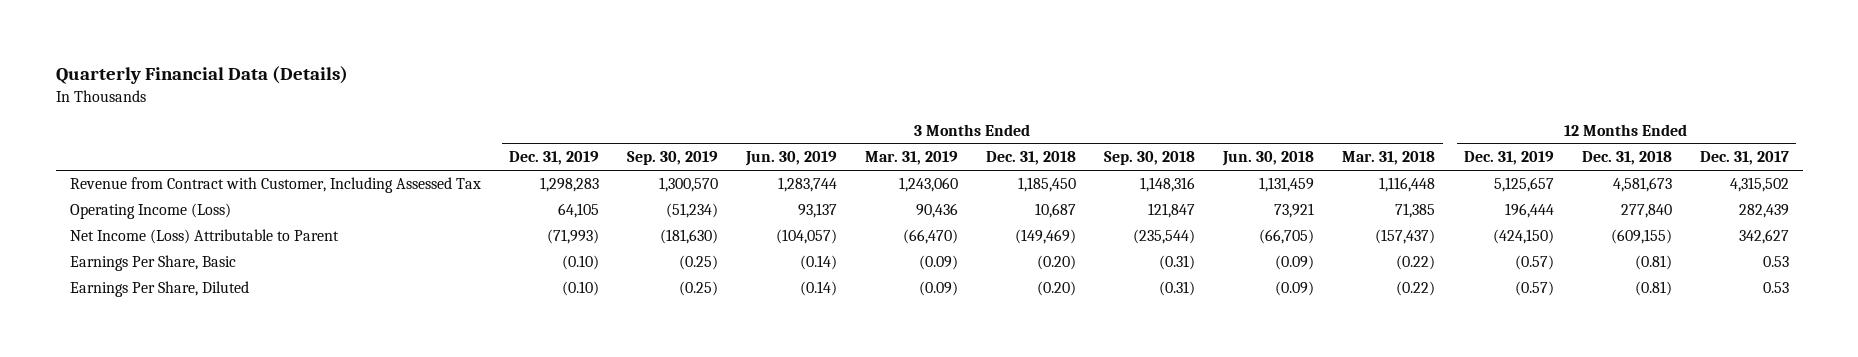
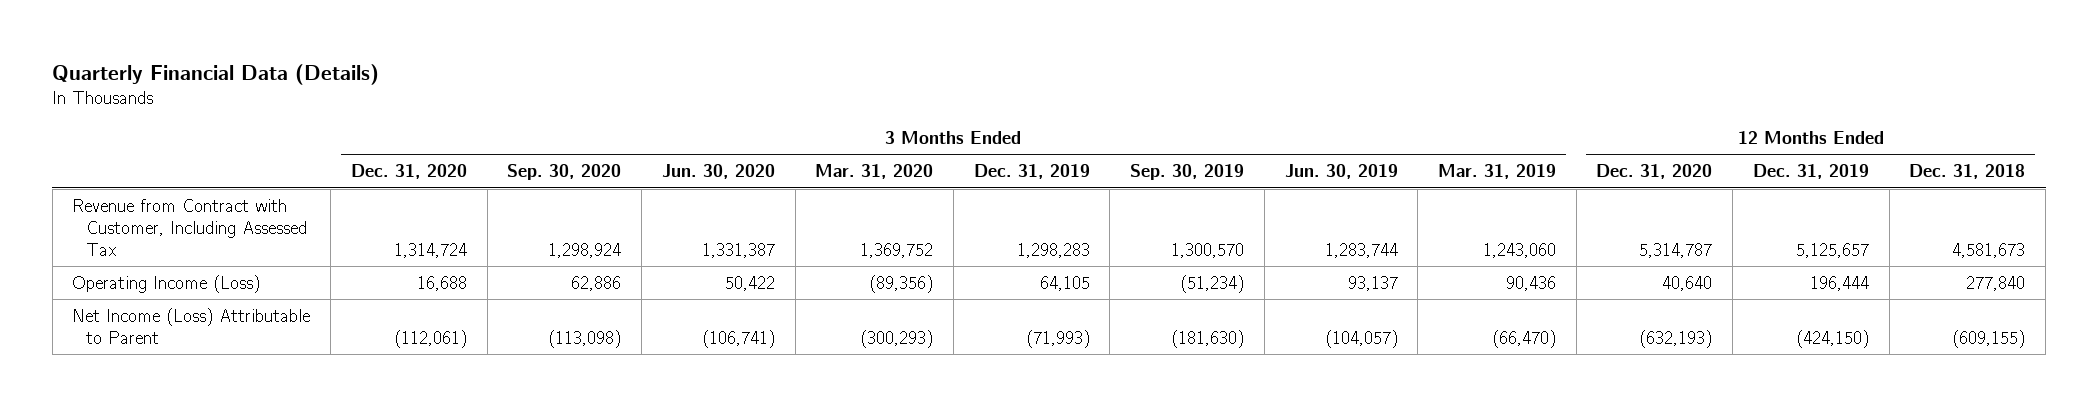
[986,151,1077,166] Dec. 31, 2018 -> none
[1104,151,1196,166] Sep. 30, 2018 -> none
[1222,151,1315,167] Jun. 30, 2018 -> none
[1342,151,1436,166] Mar. 31, 2018 -> none
[1699,151,1789,166] Dec. 31, 2017 -> none
none -> [350,164,467,180] Dec. 31, 2020
none -> [507,164,622,181] Sep. 30, 2020
none -> [661,164,775,180] Jun. 30, 2020
none -> [815,164,934,180] Mar. 31, 2020
none -> [1596,164,1713,180] Dec. 31, 2020
[69,255,236,272] Earnings Per Share, Basic -> none
[69,281,249,298] Earnings Per Share, Diluted -> none

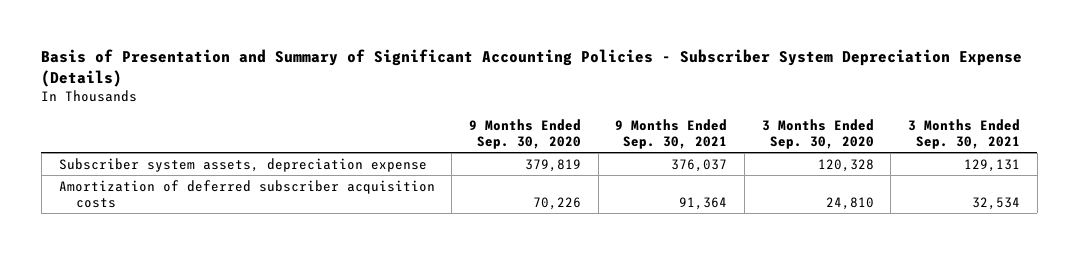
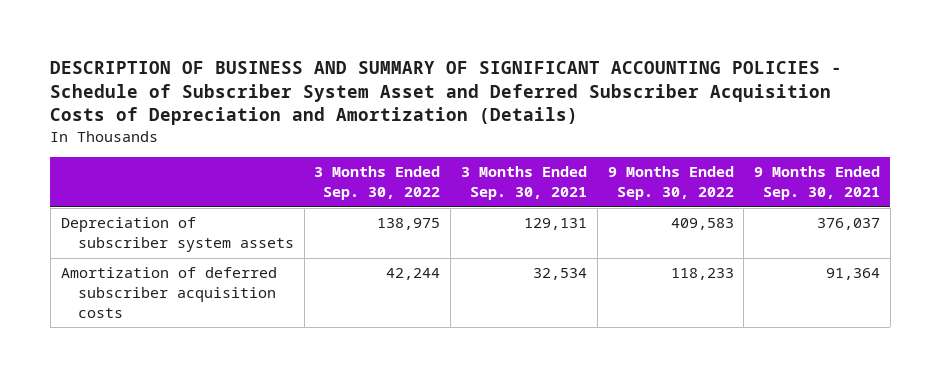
[41,49,1023,87] Basis of Presentation and Summary of Significant Accounting Policies - Subscriber System Depreciation Expense (Details) -> [50,60,843,126] DESCRIPTION OF BUSINESS AND SUMMARY OF SIGNIFICANT ACCOUNTING POLICIES - Schedule of Subscriber System Asset and Deferred Subscriber Acquisition Costs of Depreciation and Amortization (Details)
[468,118,581,149] 9 Months Ended Sep. 30, 2020 -> none
[761,118,874,149] 3 Months Ended Sep. 30, 2020 -> none
none -> [314,166,441,201] 3 Months Ended Sep. 30, 2022
none -> [607,166,734,201] 9 Months Ended Sep. 30, 2022
[58,157,427,172] Subscriber system assets, depreciation expense -> [60,217,294,253] Depreciation of subscriber system assets

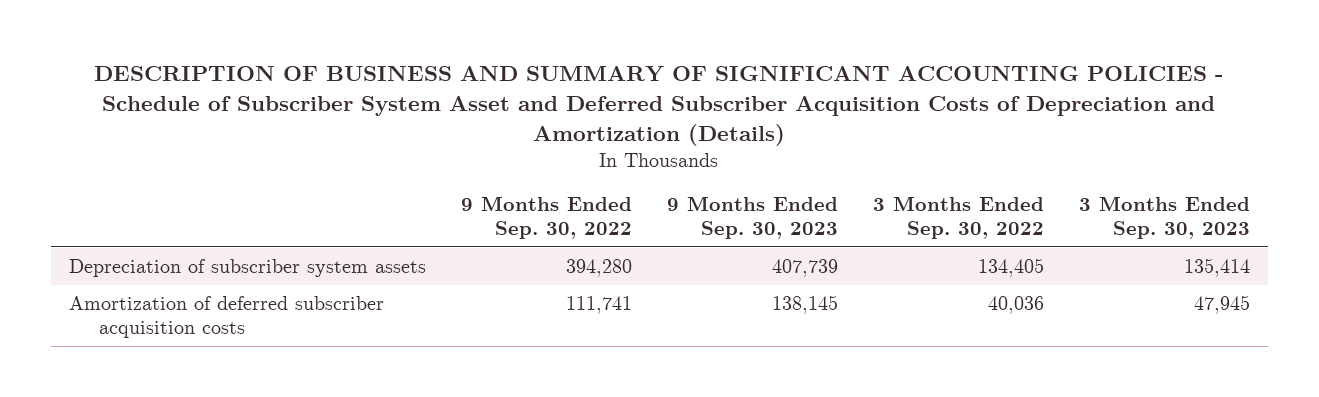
[461,166,588,201] 3 Months Ended Sep. 30, 2021 -> none
[754,166,881,201] 9 Months Ended Sep. 30, 2021 -> none
none -> [666,196,838,240] 9 Months Ended Sep. 30, 2023
none -> [1079,196,1251,240] 3 Months Ended Sep. 30, 2023
[377,218,441,231] 138,975 -> [978,258,1045,278] 134,405
[670,218,734,231] 409,583 -> [565,259,632,278] 394,280
[386,268,441,281] 42,244 -> [988,296,1045,315] 40,036
[670,268,734,281] 118,233 -> [565,296,632,315] 111,741

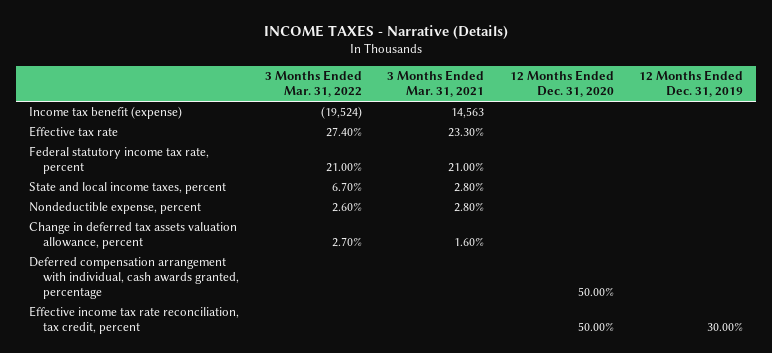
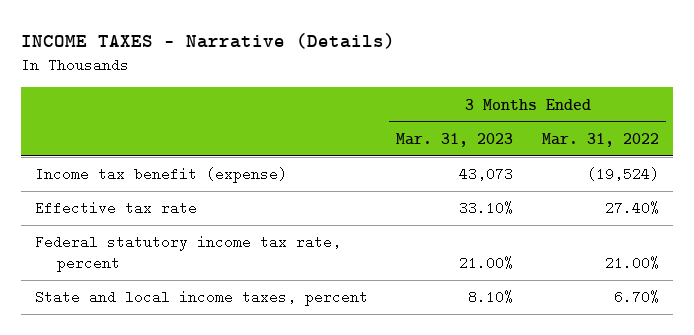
[387,70,485,98] 3 Months Ended Mar. 31, 2021 -> none
[509,70,614,98] 12 Months Ended Dec. 31, 2020 -> none
[639,70,744,98] 12 Months Ended Dec. 31, 2019 -> none
none -> [396,132,514,147] Mar. 31, 2023
[28,202,201,215] Nondeductible expense, percent -> none
[28,222,237,250] Change in deferred tax assets valuation allowance, percent -> none
[28,257,240,299] Deferred compensation arrangement with individual, cash awards granted, percentage -> none
[28,306,239,335] Effective income tax rate reconciliation, tax credit, percent -> none

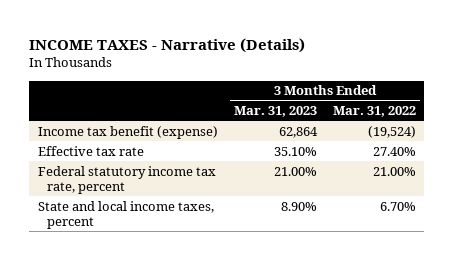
[459,167,514,182] 43,073 -> [278,126,318,138] 62,864
[459,201,514,216] 33.10% -> [273,146,317,156] 35.10%
[468,290,514,305] 8.10% -> [280,201,317,211] 8.90%

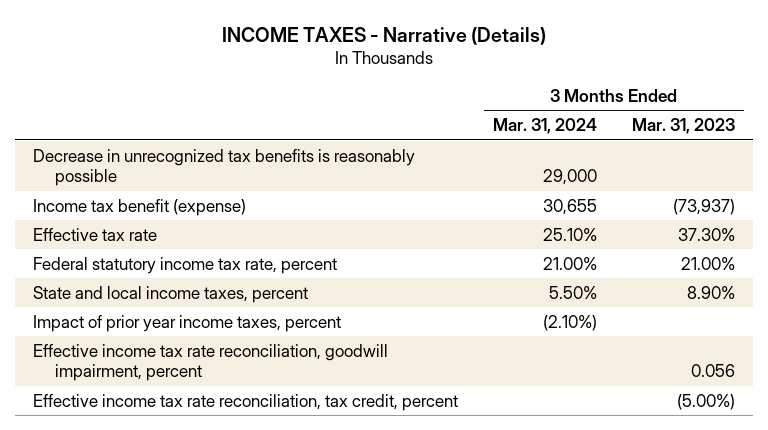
[332,106,416,118] Mar. 31, 2022 -> none
none -> [493,118,598,135] Mar. 31, 2024
none -> [32,148,415,187] Decrease in unrecognized tax benefits is reasonably possible
[278,126,318,138] 62,864 -> [673,198,736,215] (73,937)
[273,146,317,156] 35.10% -> [678,227,736,241] 37.30%
none -> [32,314,341,332] Impact of prior year income taxes, percent
none -> [32,343,388,382] Effective income tax rate reconciliation, goodwill impairment, percent
none -> [32,393,458,411] Effective income tax rate reconciliation, tax credit, percent

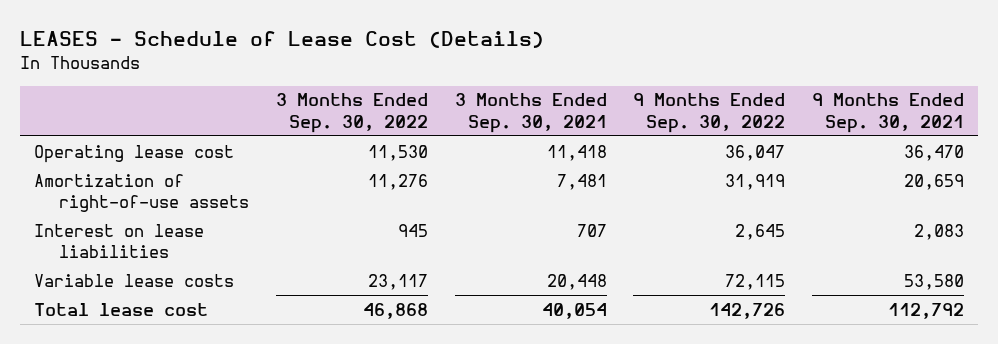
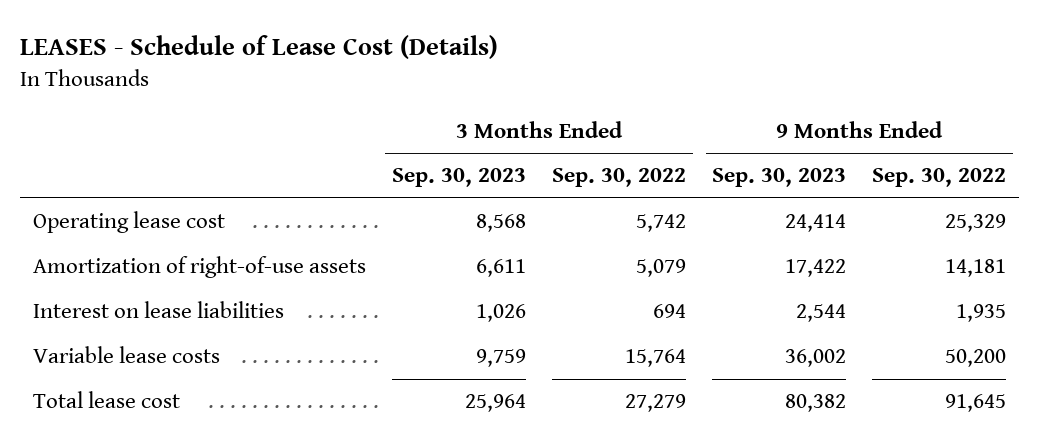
[454,93,607,133] 3 Months Ended Sep. 30, 2021 -> none
[812,93,965,133] 9 Months Ended Sep. 30, 2021 -> none
none -> [391,168,526,188] Sep. 30, 2023
none -> [712,168,847,188] Sep. 30, 2023
[367,144,428,161] 11,530 -> [636,214,687,233] 5,742
[725,144,786,161] 36,047 -> [945,214,1007,233] 25,329
[367,173,428,190] 11,276 -> [636,259,687,278] 5,079
[725,173,786,190] 31,919 -> [945,259,1007,278] 14,181
[397,223,428,237] 945 -> [653,304,687,319] 694
[735,223,786,240] 2,645 -> [956,304,1007,323] 1,935
[367,273,428,290] 23,117 -> [625,349,687,368] 15,764
[725,273,786,290] 72,115 -> [945,349,1007,368] 50,200
[362,302,428,319] 46,868 -> [625,394,687,413] 27,279
[709,302,786,319] 142,726 -> [945,394,1007,413] 91,645

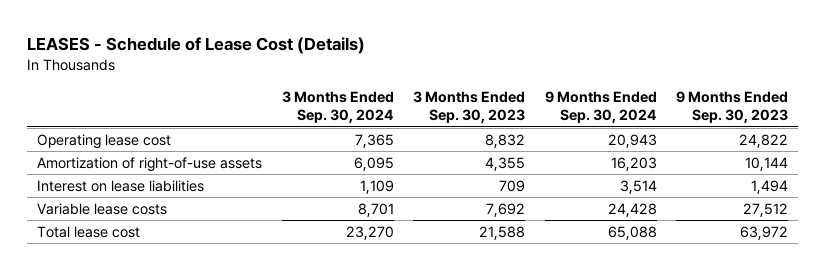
[552,168,687,188] Sep. 30, 2022 -> none
[872,168,1007,188] Sep. 30, 2022 -> none
none -> [281,90,394,124] 3 Months Ended Sep. 30, 2024
none -> [544,90,657,124] 9 Months Ended Sep. 30, 2024
[475,214,526,233] 8,568 -> [485,133,526,148] 8,832
[785,214,847,233] 24,414 -> [739,133,789,148] 24,822
[475,259,526,278] 6,611 -> [485,156,526,171] 4,355
[785,259,847,278] 17,422 -> [745,156,789,171] 10,144
[475,304,526,323] 1,026 -> [499,179,526,192] 709
[796,304,847,323] 2,544 -> [751,179,789,194] 1,494
[475,349,526,368] 9,759 -> [486,202,526,217] 7,692
[785,349,847,368] 36,002 -> [743,202,789,217] 27,512
[464,394,526,413] 25,964 -> [479,225,526,240] 21,588
[785,394,847,413] 80,382 -> [740,225,789,240] 63,972

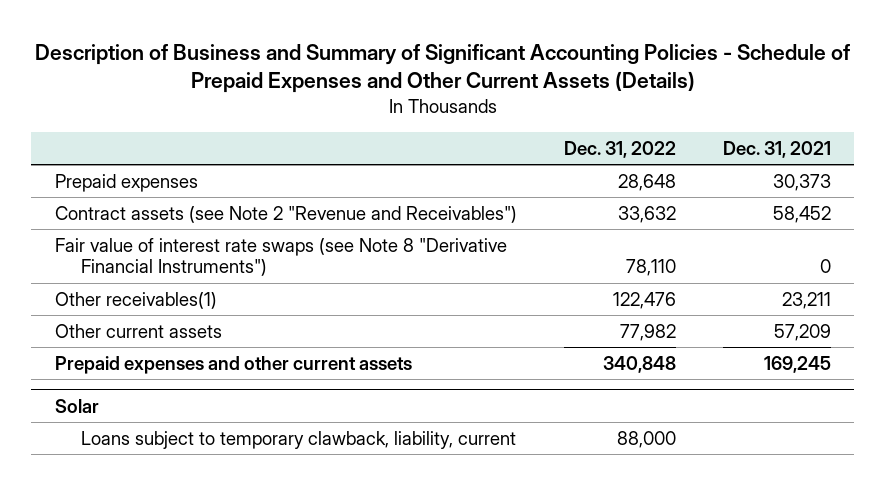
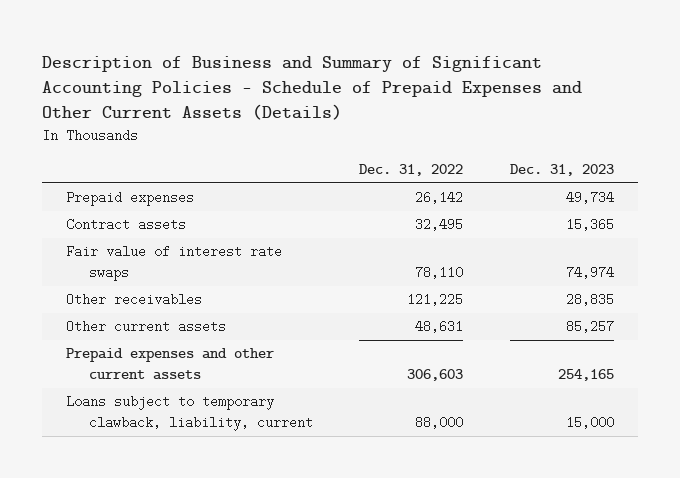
[722,140,831,158] Dec. 31, 2021 -> none
none -> [510,164,615,177] Dec. 31, 2023
[54,398,99,413] Solar -> none
[617,173,676,191] 28,648 -> [415,191,464,205] 26,142
[54,205,517,223] Contract assets (see Note 2 "Revenue and Receivables") -> [65,218,186,232] Contract assets
[617,205,676,223] 33,632 -> [415,218,464,232] 32,495
[54,237,507,277] Fair value of interest rate swaps (see Note 8 "Derivative Financial Instruments") -> [65,245,282,282] Fair value of interest rate swaps
[54,291,217,309] Other receivables(1) -> [65,293,202,307] Other receivables
[612,291,676,309] 122,476 -> [407,293,464,307] 121,225
[619,323,676,341] 77,982 -> [415,320,464,334] 48,631
[602,355,676,373] 340,848 -> [407,369,464,382] 306,603

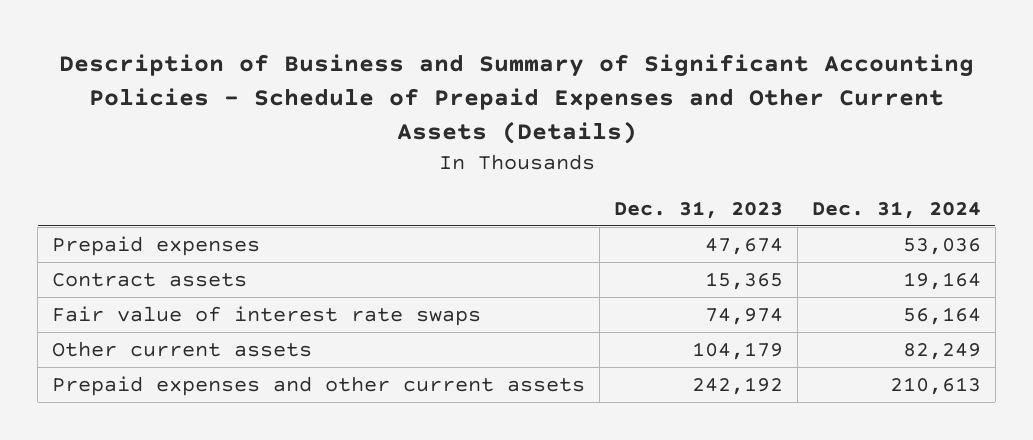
[359,164,464,177] Dec. 31, 2022 -> none
none -> [811,200,981,219] Dec. 31, 2024
[566,191,615,205] 49,734 -> [705,237,784,255] 47,674
[65,293,202,307] Other receivables -> none
[65,395,313,432] Loans subject to temporary clawback, liability, current -> none
[566,320,615,334] 85,257 -> [692,341,784,360] 104,179
[558,369,615,382] 254,165 -> [692,376,784,395] 242,192

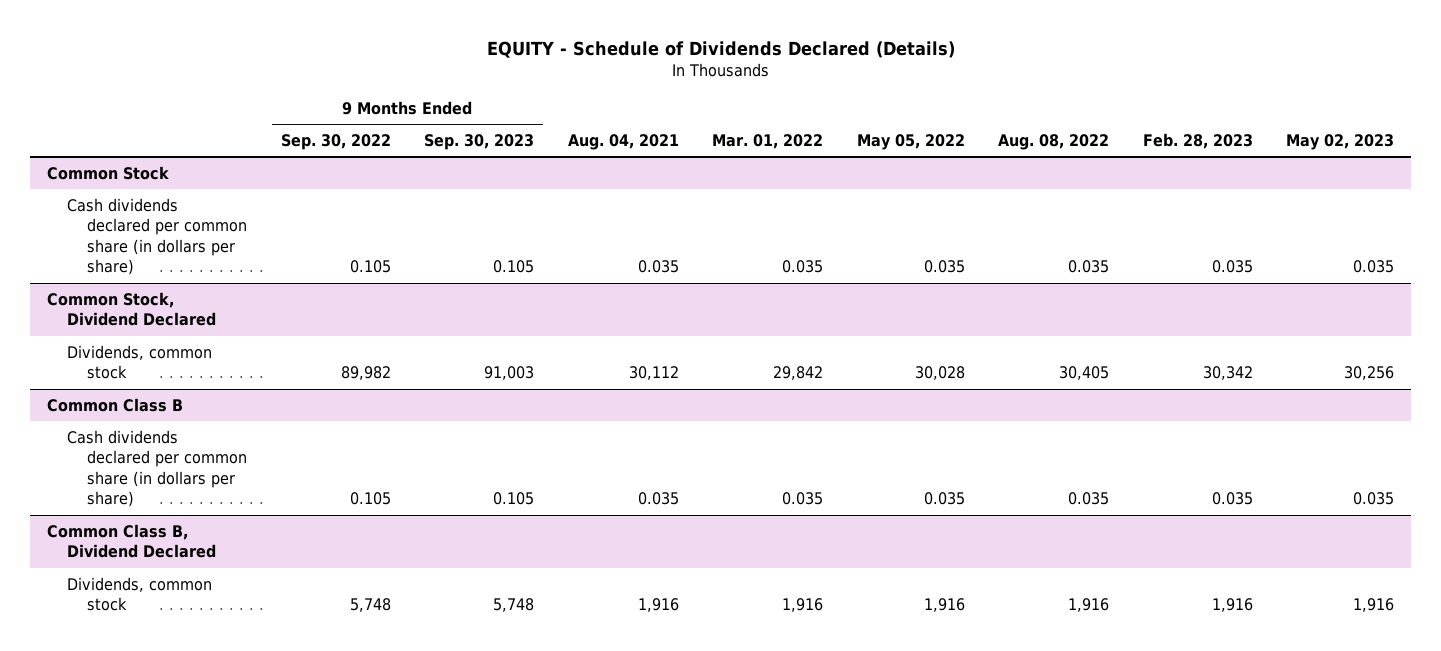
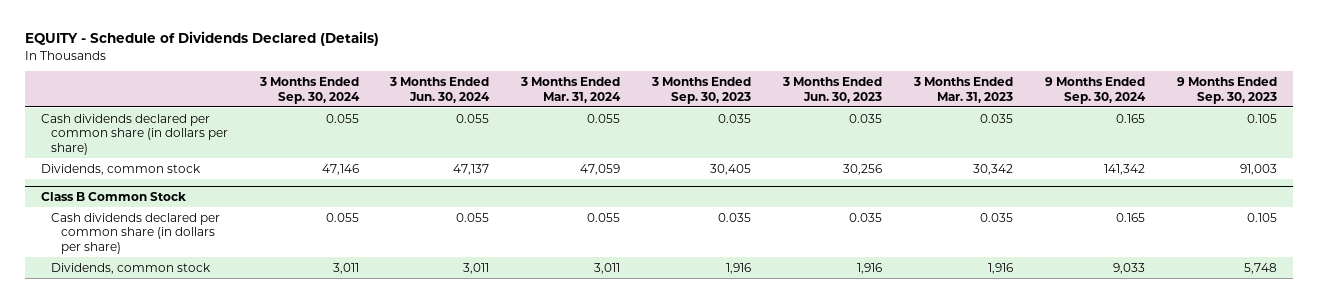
[280,133,391,150] Sep. 30, 2022 -> none
[567,133,679,150] Aug. 04, 2021 -> none
[712,133,824,149] Mar. 01, 2022 -> none
[856,133,965,150] May 05, 2022 -> none
[998,133,1110,150] Aug. 08, 2022 -> none
[1142,132,1253,149] Feb. 28, 2023 -> none
[1286,133,1395,150] May 02, 2023 -> none
none -> [258,76,360,104] 3 Months Ended Sep. 30, 2024
none -> [389,76,491,103] 3 Months Ended Jun. 30, 2024
none -> [520,76,622,103] 3 Months Ended Mar. 31, 2024
none -> [651,76,752,104] 3 Months Ended Sep. 30, 2023
none -> [782,76,883,103] 3 Months Ended Jun. 30, 2023
none -> [912,76,1013,103] 3 Months Ended Mar. 31, 2023
none -> [1044,76,1146,104] 9 Months Ended Sep. 30, 2024
[46,165,169,180] Common Stock -> none
[46,291,216,327] Common Stock, Dividend Declared -> none
[46,397,183,412] Common Class B -> [40,191,186,201] Class B Common Stock
[46,523,216,559] Common Class B, Dividend Declared -> none

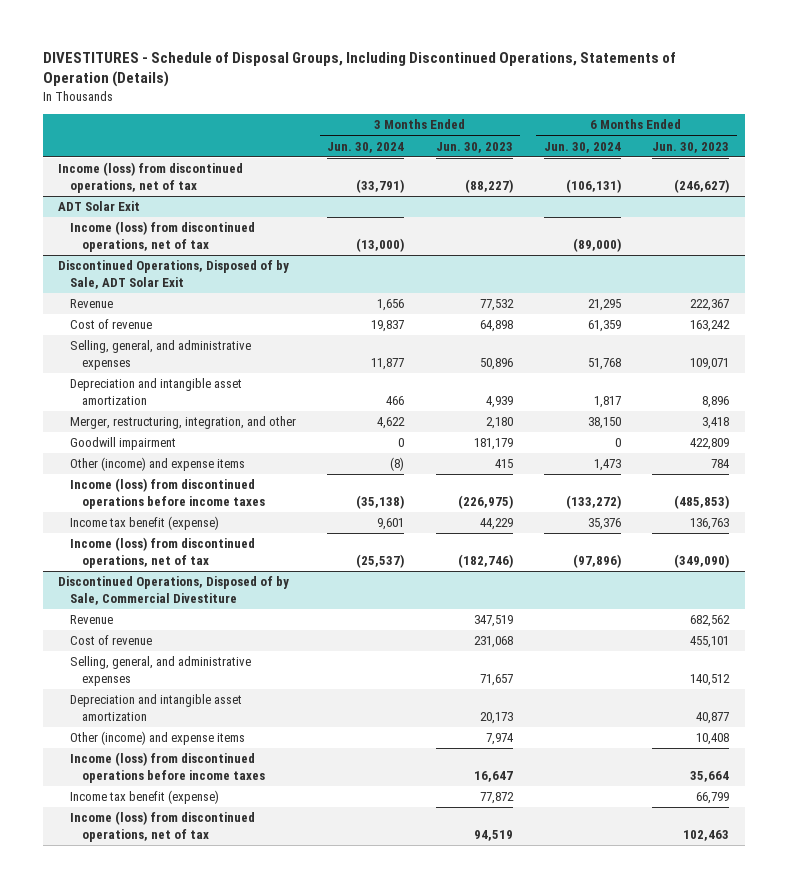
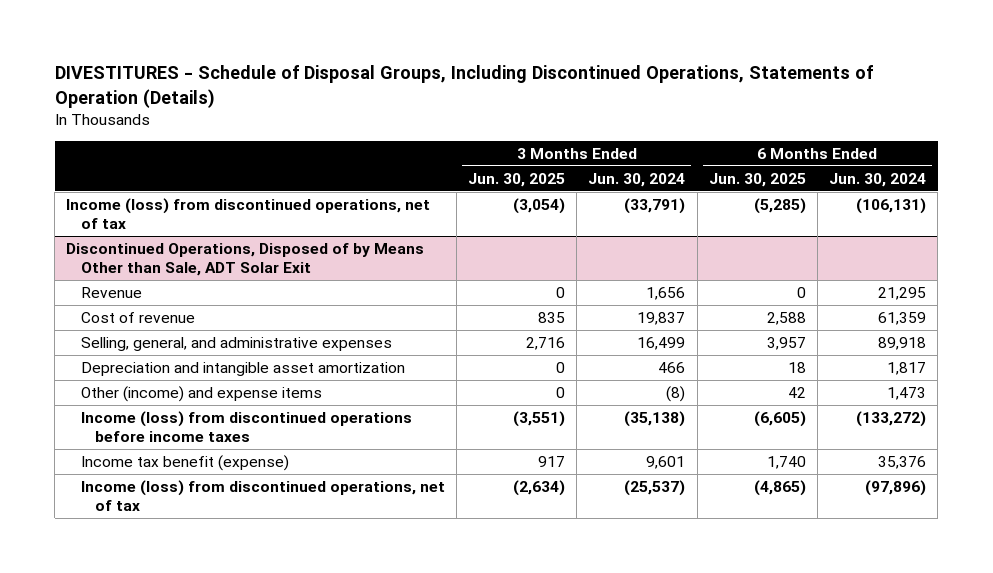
[435,141,513,153] Jun. 30, 2023 -> none
[652,141,730,153] Jun. 30, 2023 -> none
none -> [468,172,566,187] Jun. 30, 2025
none -> [708,172,806,187] Jun. 30, 2025
[58,201,141,212] ADT Solar Exit -> none
[70,221,256,252] Income (loss) from discontinued operations, net of tax -> none
[58,260,290,289] Discontinued Operations, Disposed of by Sale, ADT Solar Exit -> [66,243,425,276] Discontinued Operations, Disposed of by Means Other than Sale, ADT Solar Exit
[371,357,405,370] 11,877 -> [637,337,686,351] 16,499
[587,357,621,370] 51,768 -> [878,337,927,351] 89,918
[70,416,297,430] Merger, restructuring, integration, and other -> none
[70,437,177,451] Goodwill impairment -> none
[58,576,290,605] Discontinued Operations, Disposed of by Sale, Commercial Divestiture -> none
[70,615,114,625] Revenue -> none
[70,635,153,646] Cost of revenue -> none
[70,656,252,686] Selling, general, and administrative expenses -> none
[70,694,243,721] Depreciation and intangible asset amortization -> none
[70,731,246,746] Other (income) and expense items -> none
[70,752,266,783] Income (loss) from discontinued operations before income taxes -> none
[70,790,220,805] Income tax benefit (expense) -> none
[70,811,256,842] Income (loss) from discontinued operations, net of tax -> none

